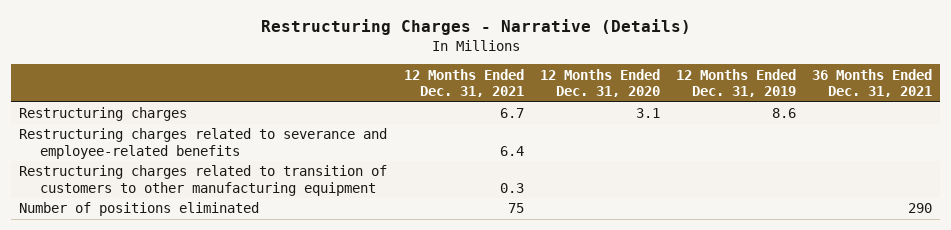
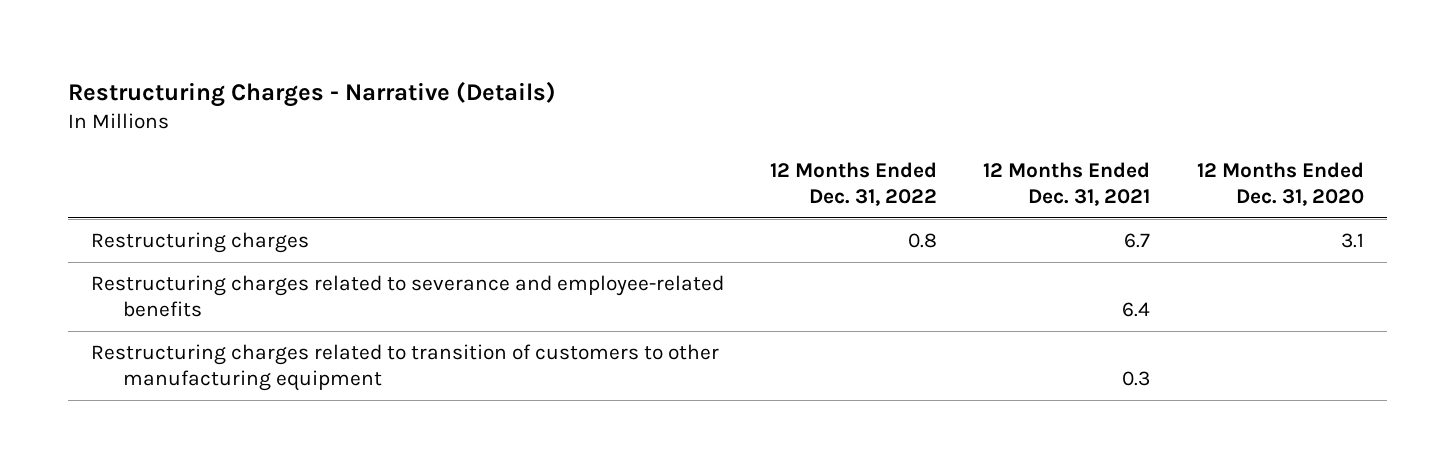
[675,68,796,98] 12 Months Ended Dec. 31, 2019 -> none
[812,68,933,98] 36 Months Ended Dec. 31, 2021 -> none
none -> [770,161,938,207] 12 Months Ended Dec. 31, 2022
[19,202,260,217] Number of positions eliminated -> none

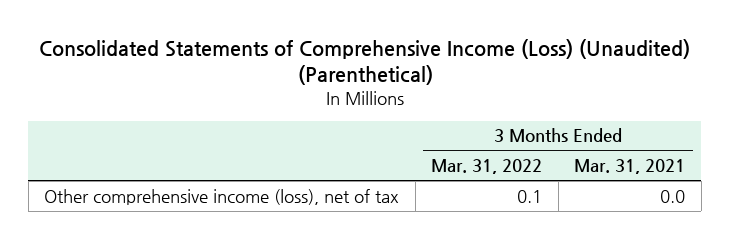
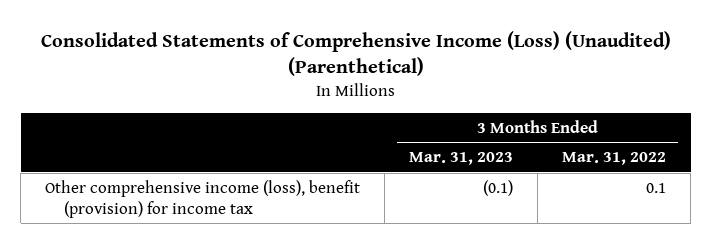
[574,159,686,175] Mar. 31, 2021 -> none
none -> [409,152,514,166] Mar. 31, 2023
[44,188,400,205] Other comprehensive income (loss), net of tax -> [45,179,361,218] Other comprehensive income (loss), benefit (provision) for income tax

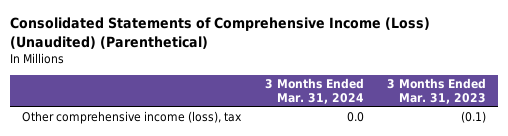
[562,152,667,166] Mar. 31, 2022 -> none
none -> [264,78,364,105] 3 Months Ended Mar. 31, 2024
[45,179,361,218] Other comprehensive income (loss), benefit (provision) for income tax -> [21,111,242,125] Other comprehensive income (loss), tax

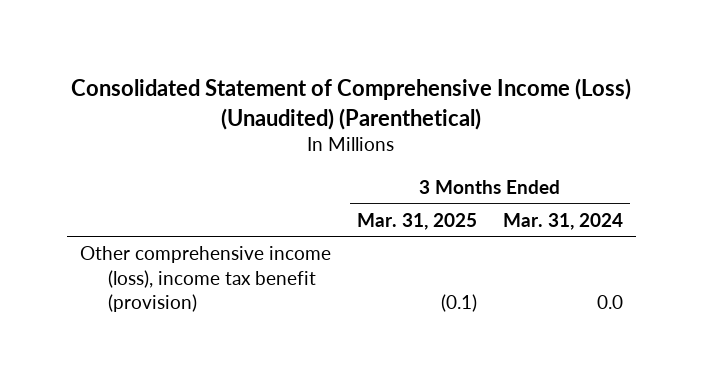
[9,17,430,49] Consolidated Statements of Comprehensive Income (Loss) (Unaudited) (Parenthetical) -> [71,78,632,130] Consolidated Statement of Comprehensive Income (Loss) (Unaudited) (Parenthetical)
[387,78,487,105] 3 Months Ended Mar. 31, 2023 -> none
none -> [356,212,477,230] Mar. 31, 2025
[21,111,242,125] Other comprehensive income (loss), tax -> [79,246,331,312] Other comprehensive income (loss), income tax benefit (provision)

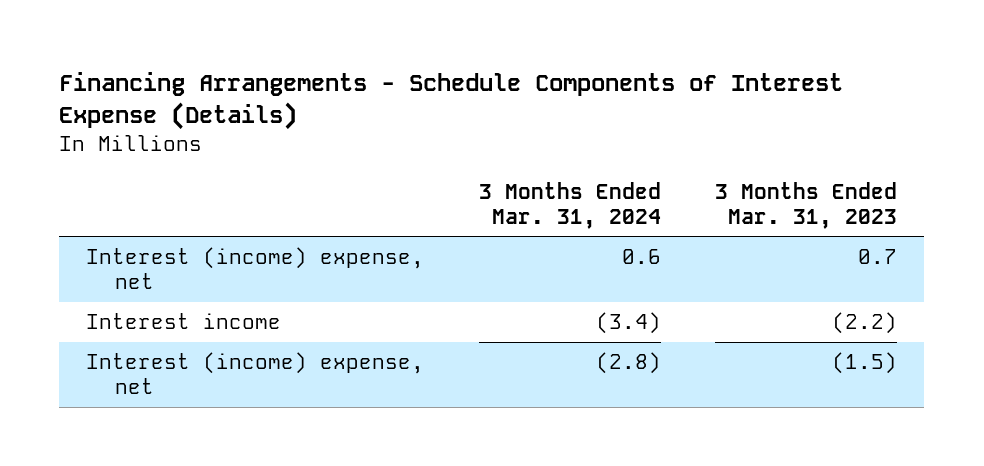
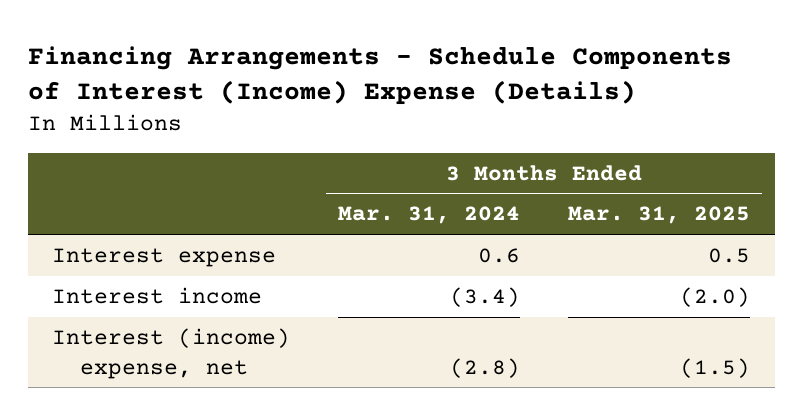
[59,72,844,131] Financing Arrangements - Schedule Components of Interest Expense (Details) -> [28,45,733,105] Financing Arrangements - Schedule Components of Interest (Income) Expense (Details)
[715,182,898,229] 3 Months Ended Mar. 31, 2023 -> none
none -> [568,206,751,225] Mar. 31, 2025
[86,247,425,289] Interest (income) expense, net -> [52,247,277,267] Interest expense

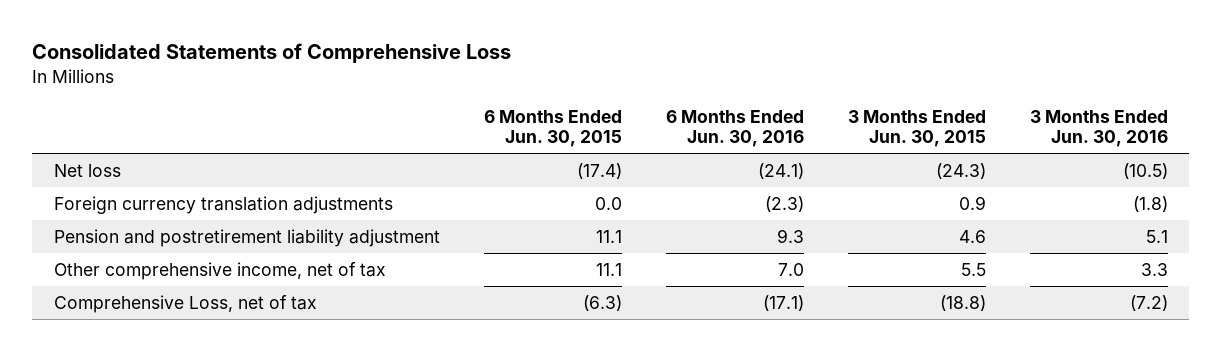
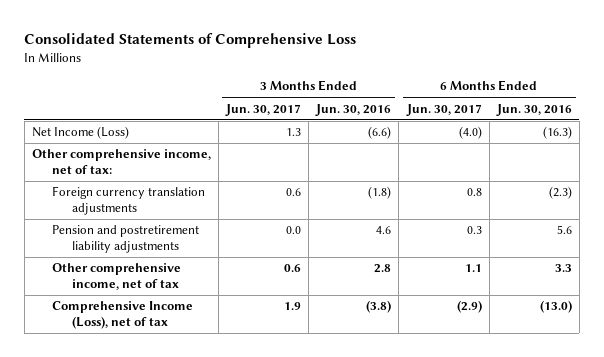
[484,109,623,148] 6 Months Ended Jun. 30, 2015 -> none
[847,109,986,148] 3 Months Ended Jun. 30, 2015 -> none
none -> [225,103,302,116] Jun. 30, 2017
none -> [405,103,482,116] Jun. 30, 2017
[54,163,122,177] Net loss -> [32,126,130,140] Net Income (Loss)
[757,162,804,179] (24.1) -> [542,126,572,140] (16.3)
[1122,162,1168,179] (10.5) -> [368,126,392,140] (6.6)
none -> [32,149,212,174] Other comprehensive income, net of tax:
[54,228,441,247] Pension and postretirement liability adjustment -> [52,225,200,253] Pension and postretirement liability adjustments
[776,228,804,243] 9.3 -> [556,225,572,235] 5.6
[1145,229,1168,243] 5.1 -> [376,226,392,235] 4.6
[777,262,804,276] 7.0 -> [554,264,572,273] 3.3
[1140,262,1168,276] 3.3 -> [374,264,392,274] 2.8
[54,294,318,313] Comprehensive Loss, net of tax -> [52,301,194,329] Comprehensive Income (Loss), net of tax
[762,294,804,311] (17.1) -> [539,300,572,314] (13.0)
[1129,294,1168,311] (7.2) -> [366,300,392,314] (3.8)

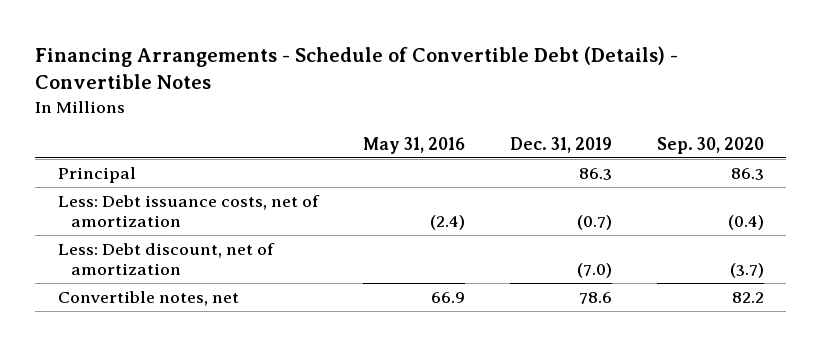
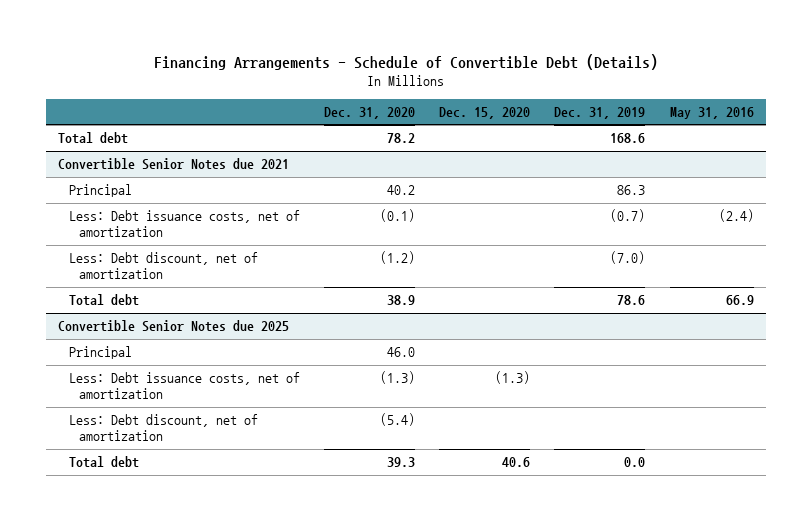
[35,46,679,90] Financing Arrangements - Schedule of Convertible Debt (Details) - Convertible Notes -> [154,54,659,71] Financing Arrangements - Schedule of Convertible Debt (Details)
[656,136,764,154] Sep. 30, 2020 -> none
none -> [323,106,415,119] Dec. 31, 2020
none -> [439,106,531,119] Dec. 15, 2020
none -> [58,132,129,145] Total debt
none -> [58,158,290,171] Convertible Senior Notes due 2021
[57,290,239,306] Convertible notes, net -> [68,294,139,307] Total debt
none -> [58,320,290,333] Convertible Senior Notes due 2025
none -> [68,346,132,360] Principal
none -> [68,372,300,400] Less: Debt issuance costs, net of amortization
none -> [68,414,258,442] Less: Debt discount, net of amortization
none -> [68,456,139,469] Total debt

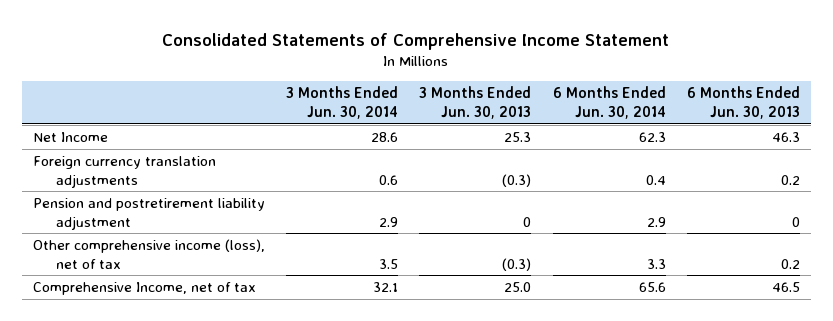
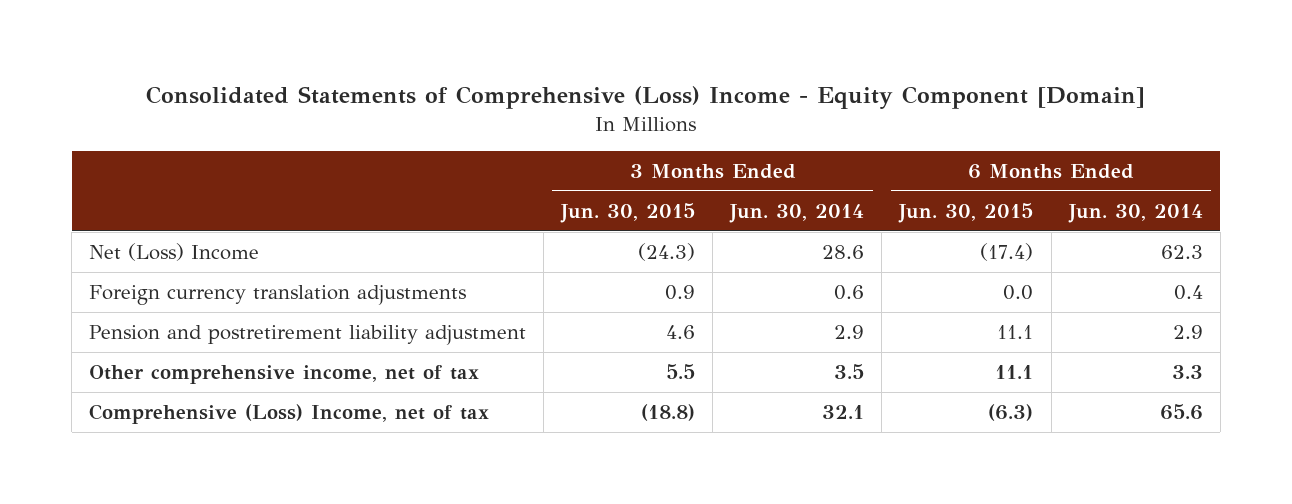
[162,32,670,50] Consolidated Statements of Comprehensive Income Statement -> [145,86,1145,110] Consolidated Statements of Comprehensive (Loss) Income - Equity Component [Domain]
[419,86,532,120] 3 Months Ended Jun. 30, 2013 -> none
[686,86,800,120] 6 Months Ended Jun. 30, 2013 -> none
none -> [560,202,696,223] Jun. 30, 2015
none -> [898,202,1034,223] Jun. 30, 2015
[33,131,109,142] Net Income -> [89,242,260,261] Net (Loss) Income
[33,238,266,269] Other comprehensive income (loss), net of tax -> [89,364,480,384] Other comprehensive income, net of tax
[33,281,257,295] Comprehensive Income, net of tax -> [89,403,490,424] Comprehensive (Loss) Income, net of tax

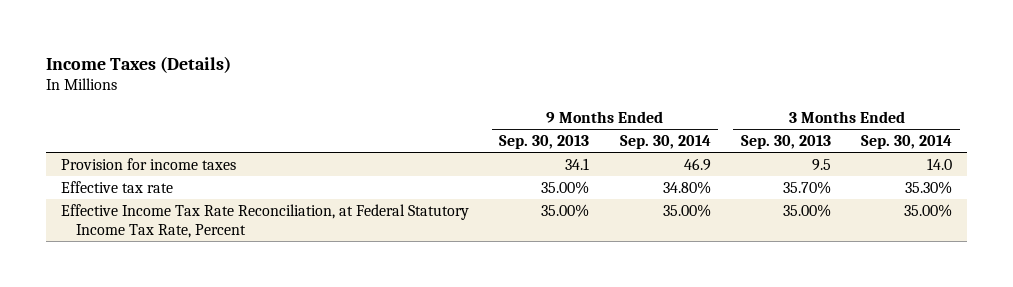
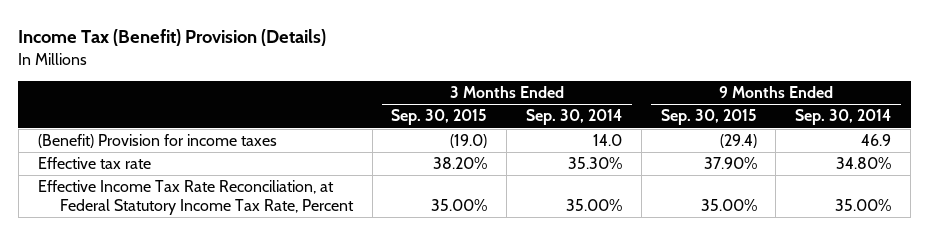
[45,55,231,73] Income Taxes (Details) -> [18,29,327,47] Income Tax (Benefit) Provision (Details)
[499,134,590,149] Sep. 30, 2013 -> none
[740,134,831,149] Sep. 30, 2013 -> none
none -> [391,109,488,126] Sep. 30, 2015
none -> [660,109,757,126] Sep. 30, 2015
[61,157,237,170] Provision for income taxes -> [37,134,277,149] (Benefit) Provision for income taxes

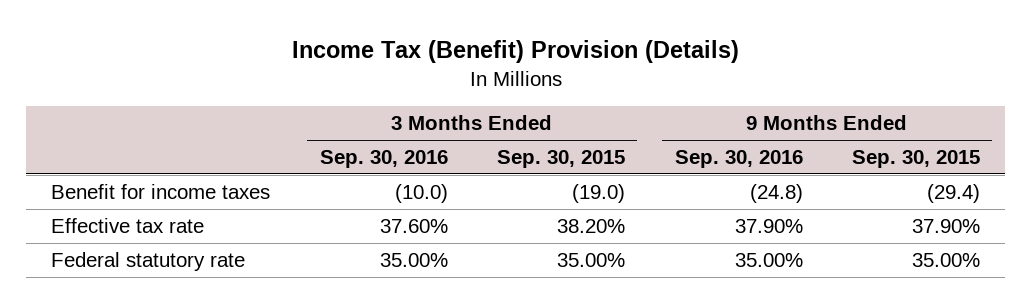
[525,109,622,126] Sep. 30, 2014 -> none
[795,109,892,126] Sep. 30, 2014 -> none
none -> [319,150,448,169] Sep. 30, 2016
none -> [674,150,803,169] Sep. 30, 2016
[37,134,277,149] (Benefit) Provision for income taxes -> [51,183,271,199] Benefit for income taxes
[37,180,354,215] Effective Income Tax Rate Reconciliation, at Federal Statutory Income Tax Rate, Percent -> [51,251,246,271] Federal statutory rate

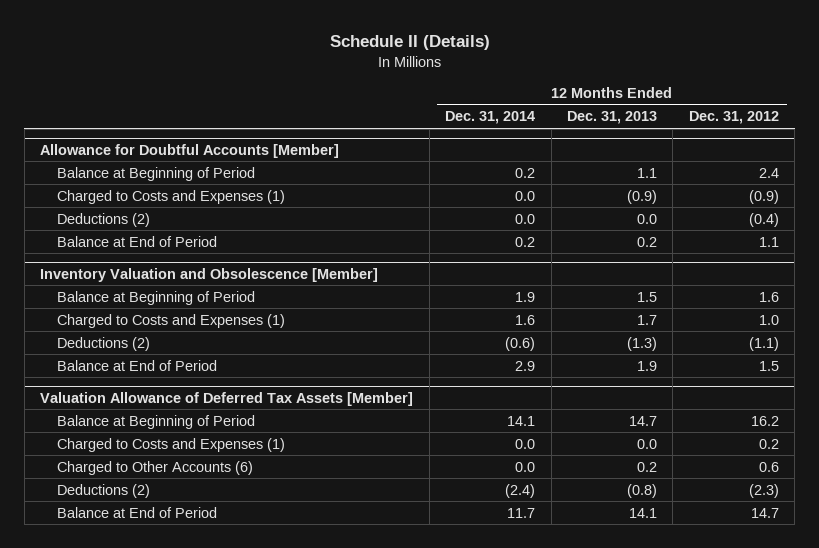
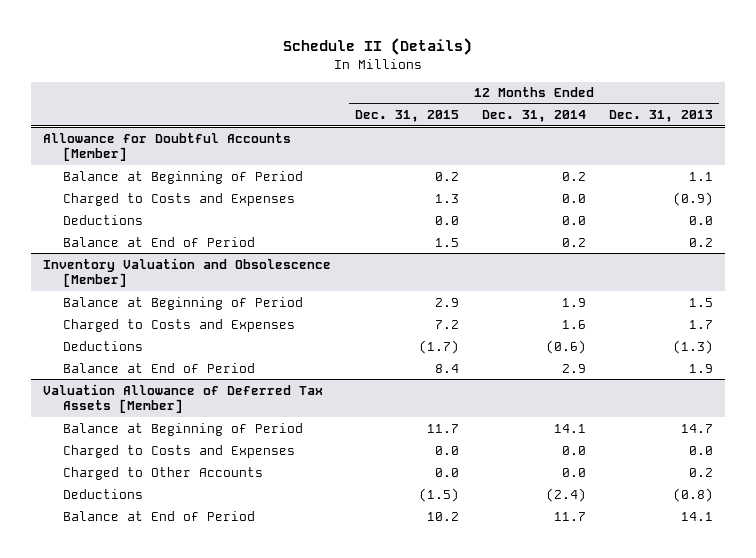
[688,111,779,125] Dec. 31, 2012 -> none
none -> [354,110,459,123] Dec. 31, 2015
[56,189,285,204] Charged to Costs and Expenses (1) -> [63,192,296,206] Charged to Costs and Expenses
[56,212,150,227] Deductions (2) -> [63,214,144,225] Deductions
[56,313,285,328] Charged to Costs and Expenses (1) -> [63,318,296,332] Charged to Costs and Expenses
[56,336,150,351] Deductions (2) -> [63,340,144,351] Deductions
[56,437,285,452] Charged to Costs and Expenses (1) -> [63,444,296,458] Charged to Costs and Expenses
[56,460,253,475] Charged to Other Accounts (6) -> [63,466,264,480] Charged to Other Accounts
[56,483,150,498] Deductions (2) -> [63,488,144,499] Deductions

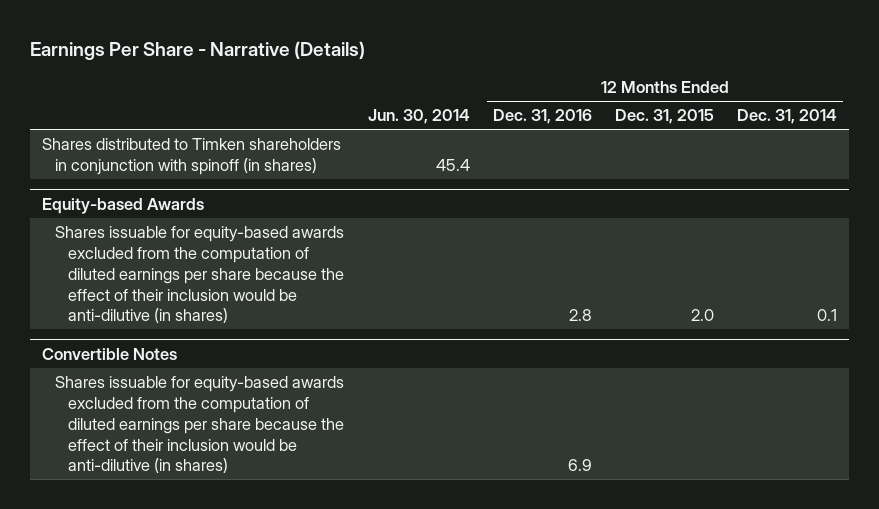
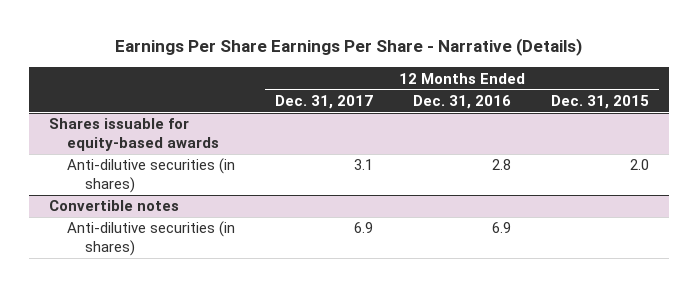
[30,41,366,61] Earnings Per Share - Narrative (Details) -> [115,38,583,57] Earnings Per Share Earnings Per Share - Narrative (Details)
[367,109,470,125] Jun. 30, 2014 -> none
[737,109,838,125] Dec. 31, 2014 -> none
none -> [275,94,374,109] Dec. 31, 2017
[41,138,341,176] Shares distributed to Timken shareholders in conjunction with spinoff (in shares) -> none
[41,197,204,214] Equity-based Awards -> [49,118,220,151] Shares issuable for equity-based awards
[55,226,345,324] Shares issuable for equity-based awards excluded from the computation of diluted earnings per share because the effect of their inclusion would be anti-dilutive (in shares) -> [67,158,236,193] Anti-dilutive securities (in shares)
[41,347,177,360] Convertible Notes -> [49,200,180,212] Convertible notes
[55,376,345,474] Shares issuable for equity-based awards excluded from the computation of diluted earnings per share because the effect of their inclusion would be anti-dilutive (in shares) -> [67,221,236,256] Anti-dilutive securities (in shares)

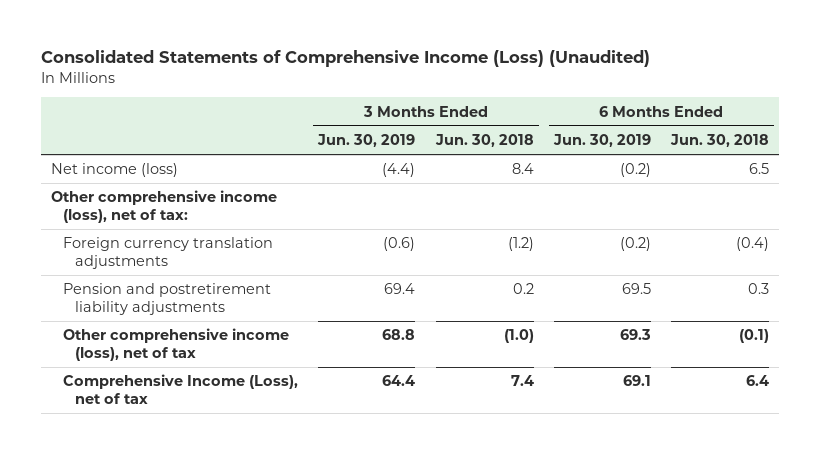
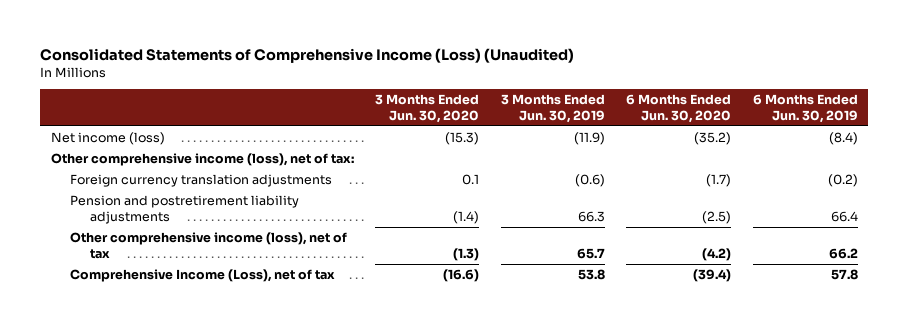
[434,134,534,148] Jun. 30, 2018 -> none
[670,134,770,148] Jun. 30, 2018 -> none
none -> [375,94,480,124] 3 Months Ended Jun. 30, 2020
none -> [626,94,732,124] 6 Months Ended Jun. 30, 2020
[382,163,416,178] (4.4) -> [573,131,605,145] (11.9)
[619,163,651,178] (0.2) -> [828,131,858,145] (8.4)
[384,283,416,295] 69.4 -> [577,210,605,222] 66.3
[621,283,651,295] 69.5 -> [830,210,858,222] 66.4
[382,329,416,341] 68.8 -> [576,247,605,259] 65.7
[619,329,651,341] 69.3 -> [828,247,858,259] 66.2
[382,375,416,387] 64.4 -> [577,268,605,280] 53.8
[622,375,651,387] 69.1 -> [830,268,858,280] 57.8

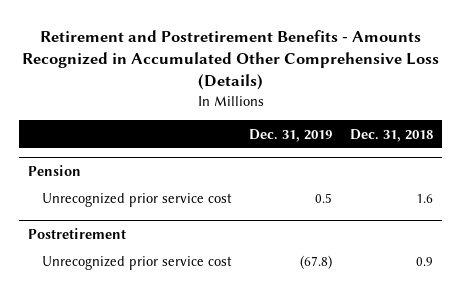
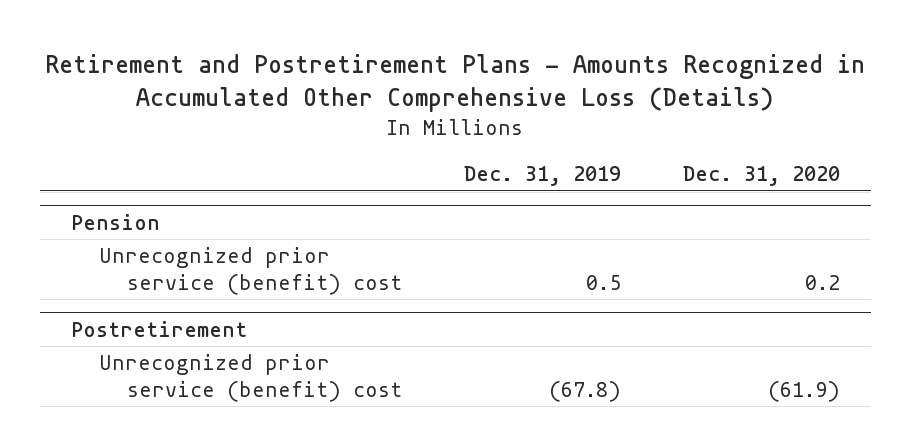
[21,29,439,91] Retirement and Postretirement Benefits - Amounts Recognized in Accumulated Other Comprehensive Loss (Details) -> [45,54,866,113] Retirement and Postretirement Plans - Amounts Recognized in Accumulated Other Comprehensive Loss (Details)
[350,128,434,142] Dec. 31, 2018 -> none
none -> [682,166,840,187] Dec. 31, 2020
[41,193,232,208] Unrecognized prior service cost -> [98,247,402,295] Unrecognized prior service (benefit) cost
[41,256,232,271] Unrecognized prior service cost -> [98,354,402,402] Unrecognized prior service (benefit) cost

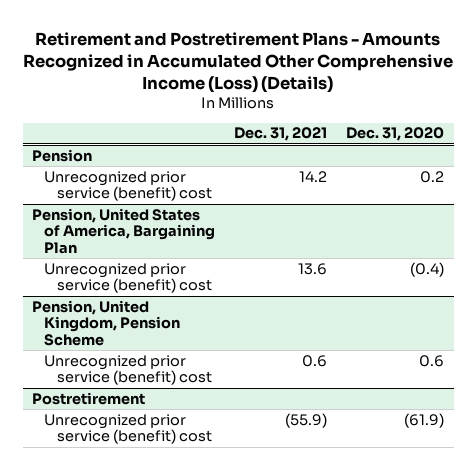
[45,54,866,113] Retirement and Postretirement Plans - Amounts Recognized in Accumulated Other Comprehensive Loss (Details) -> [23,31,454,94] Retirement and Postretirement Plans - Amounts Recognized in Accumulated Other Comprehensive Income (Loss) (Details)
[463,166,621,187] Dec. 31, 2019 -> none
none -> [234,127,328,142] Dec. 31, 2021
none -> [32,207,216,254] Pension, United States of America, Bargaining Plan
none -> [44,262,212,294] Unrecognized prior service (benefit) cost
none -> [32,299,181,346] Pension, United Kingdom, Pension Scheme
none -> [44,354,212,386] Unrecognized prior service (benefit) cost

